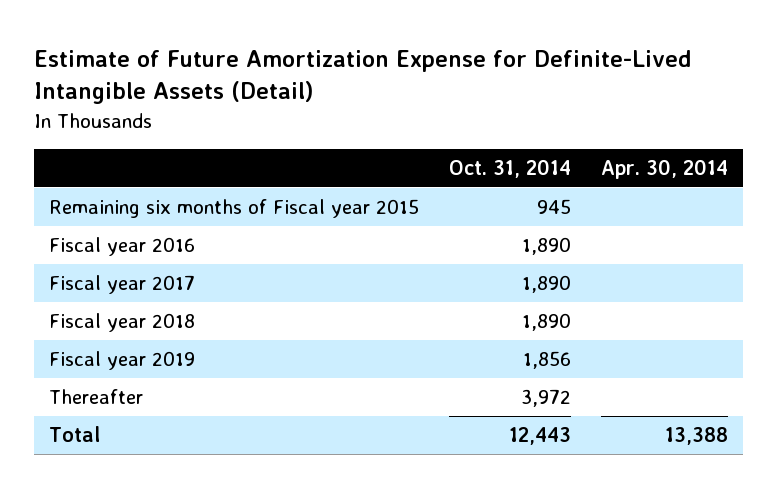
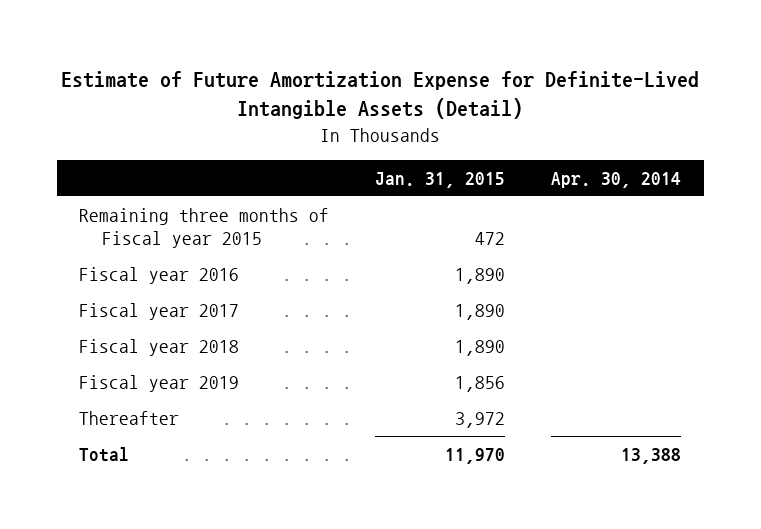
[449,158,572,178] Oct. 31, 2014 -> none
none -> [375,171,506,188] Jan. 31, 2015
[48,199,419,219] Remaining six months of Fiscal year 2015 -> [79,207,330,249] Remaining three months of Fiscal year 2015

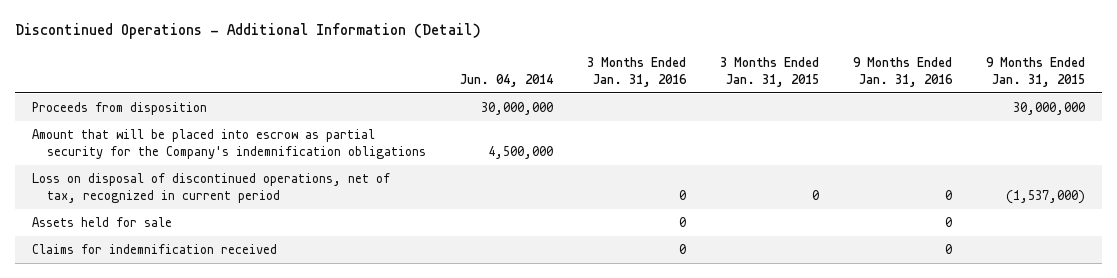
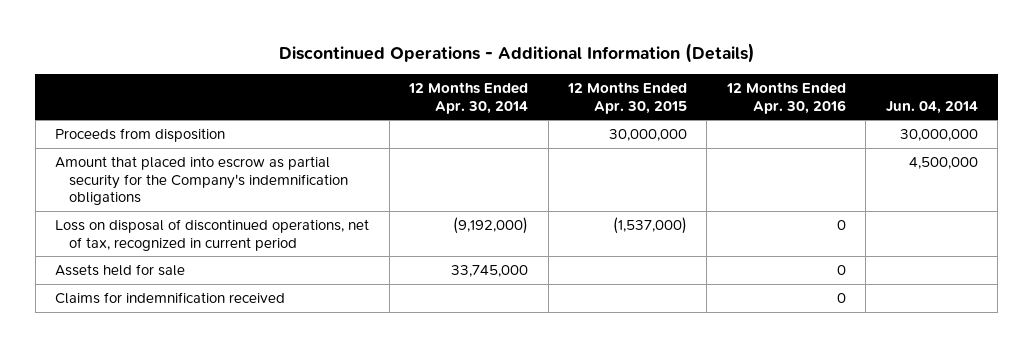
[15,23,482,40] Discontinued Operations - Additional Information (Detail) -> [278,42,755,63] Discontinued Operations - Additional Information (Details)
[587,56,688,87] 3 Months Ended Jan. 31, 2016 -> none
[720,56,820,87] 3 Months Ended Jan. 31, 2015 -> none
[853,56,954,87] 9 Months Ended Jan. 31, 2016 -> none
[986,56,1086,87] 9 Months Ended Jan. 31, 2015 -> none
none -> [408,82,529,114] 12 Months Ended Apr. 30, 2014
none -> [567,82,688,114] 12 Months Ended Apr. 30, 2015
none -> [725,82,846,114] 12 Months Ended Apr. 30, 2016
[32,129,427,159] Amount that will be placed into escrow as partial security for the Company's indemnification obligations -> [55,156,349,206] Amount that placed into escrow as partial security for the Company's indemnification obligations

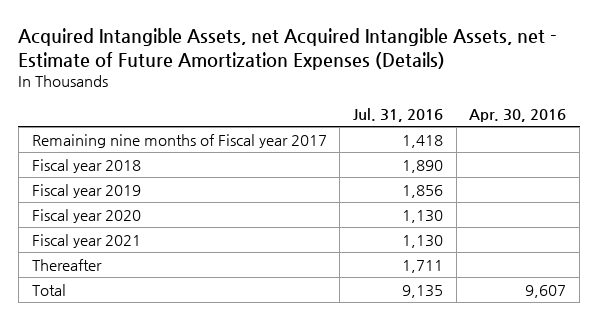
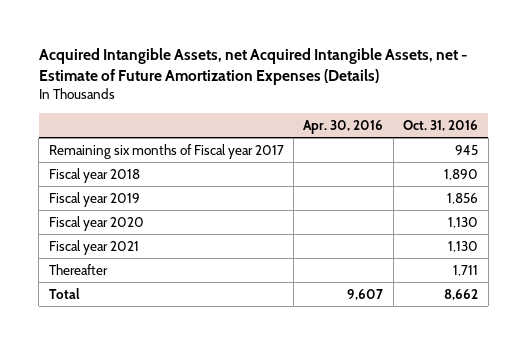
[353,108,444,123] Jul. 31, 2016 -> none
none -> [403,119,479,131] Oct. 31, 2016
[31,133,327,148] Remaining nine months of Fiscal year 2017 -> [48,143,284,159] Remaining six months of Fiscal year 2017

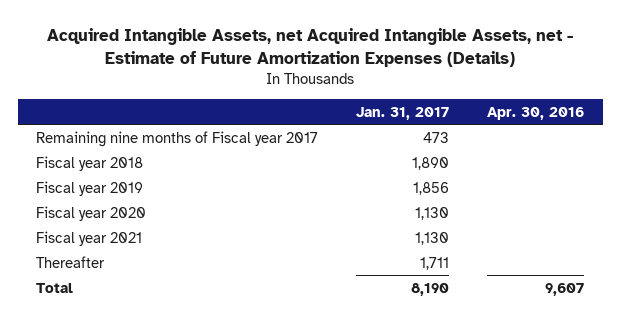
[403,119,479,131] Oct. 31, 2016 -> none
none -> [356,106,450,120] Jan. 31, 2017
[48,143,284,159] Remaining six months of Fiscal year 2017 -> [36,130,319,147] Remaining nine months of Fiscal year 2017

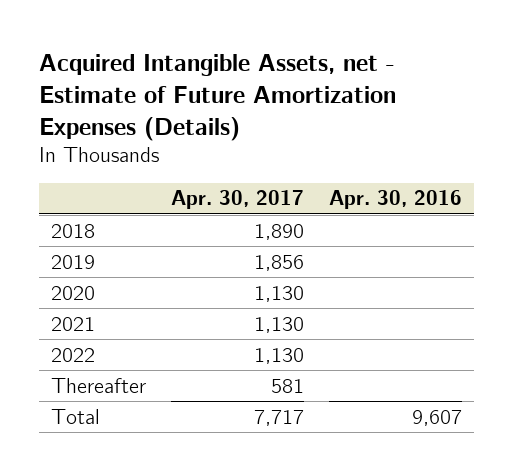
[47,27,574,67] Acquired Intangible Assets, net Acquired Intangible Assets, net - Estimate of Future Amortization Expenses (Details) -> [39,53,397,141] Acquired Intangible Assets, net - Estimate of Future Amortization Expenses (Details)
[356,106,450,120] Jan. 31, 2017 -> none
none -> [171,190,305,210] Apr. 30, 2017
[36,130,319,147] Remaining nine months of Fiscal year 2017 -> [51,223,96,238] 2018
[36,155,144,171] Fiscal year 2018 -> [51,254,96,269] 2019
[36,180,144,196] Fiscal year 2019 -> [51,285,96,300] 2020
[36,205,147,221] Fiscal year 2020 -> [51,316,96,331] 2021
[36,230,143,246] Fiscal year 2021 -> [51,347,96,362] 2022

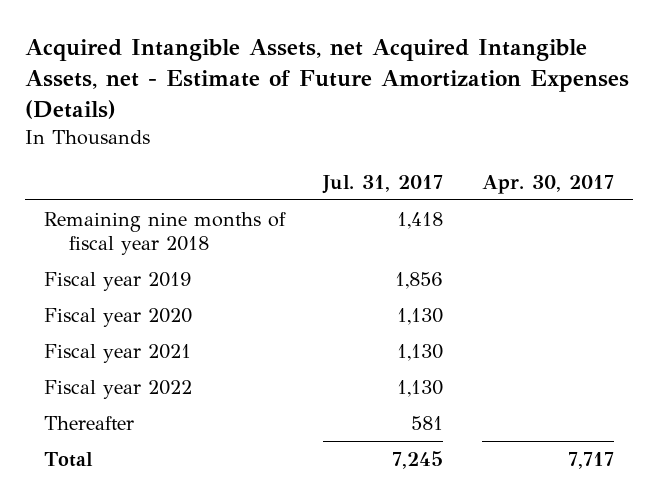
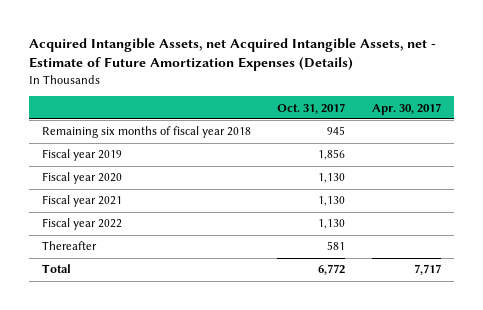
[322,174,444,194] Jul. 31, 2017 -> none
none -> [277,102,346,114] Oct. 31, 2017
[43,211,286,256] Remaining nine months of fiscal year 2018 -> [41,126,251,139] Remaining six months of fiscal year 2018

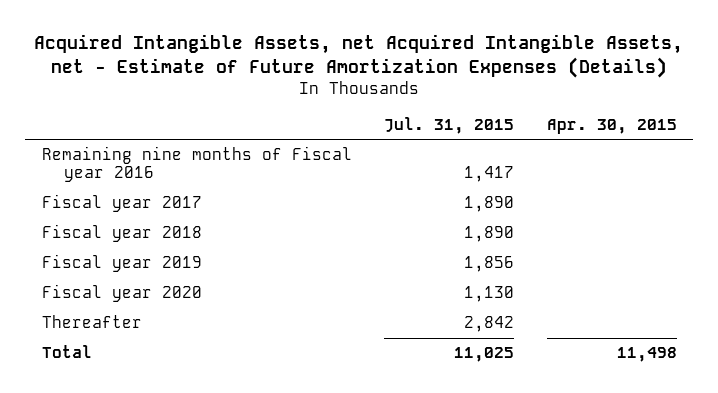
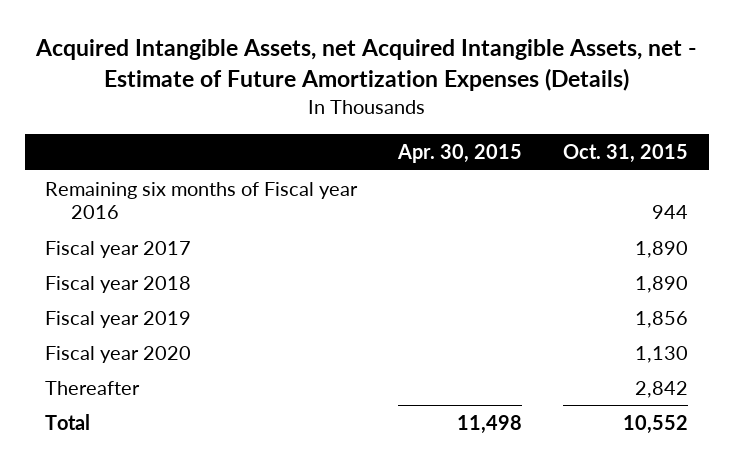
[384,116,515,134] Jul. 31, 2015 -> none
none -> [563,144,689,164] Oct. 31, 2015
[41,146,352,183] Remaining nine months of Fiscal year 2016 -> [45,181,359,220] Remaining six months of Fiscal year 2016

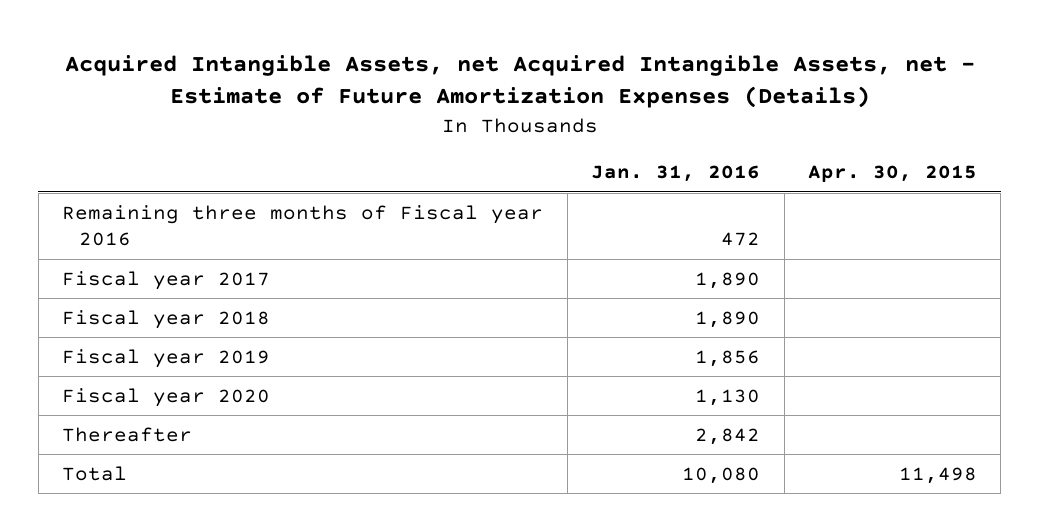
[563,144,689,164] Oct. 31, 2015 -> none
none -> [591,165,761,183] Jan. 31, 2016
[45,181,359,220] Remaining six months of Fiscal year 2016 -> [62,204,544,247] Remaining three months of Fiscal year 2016

